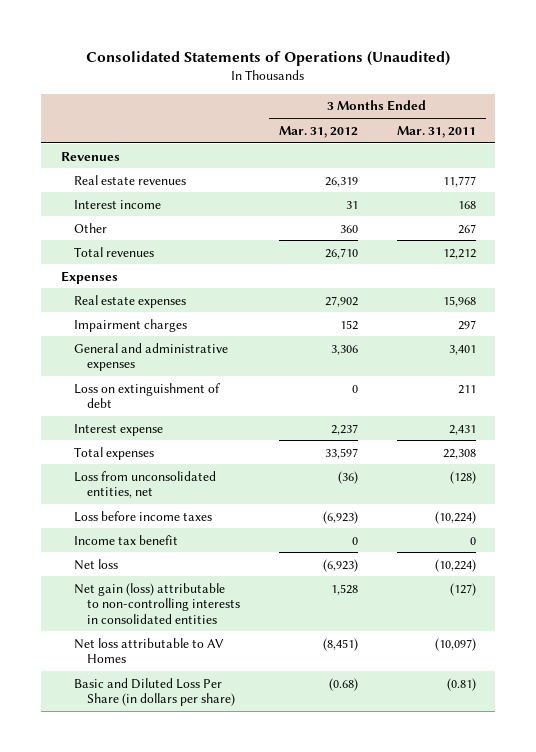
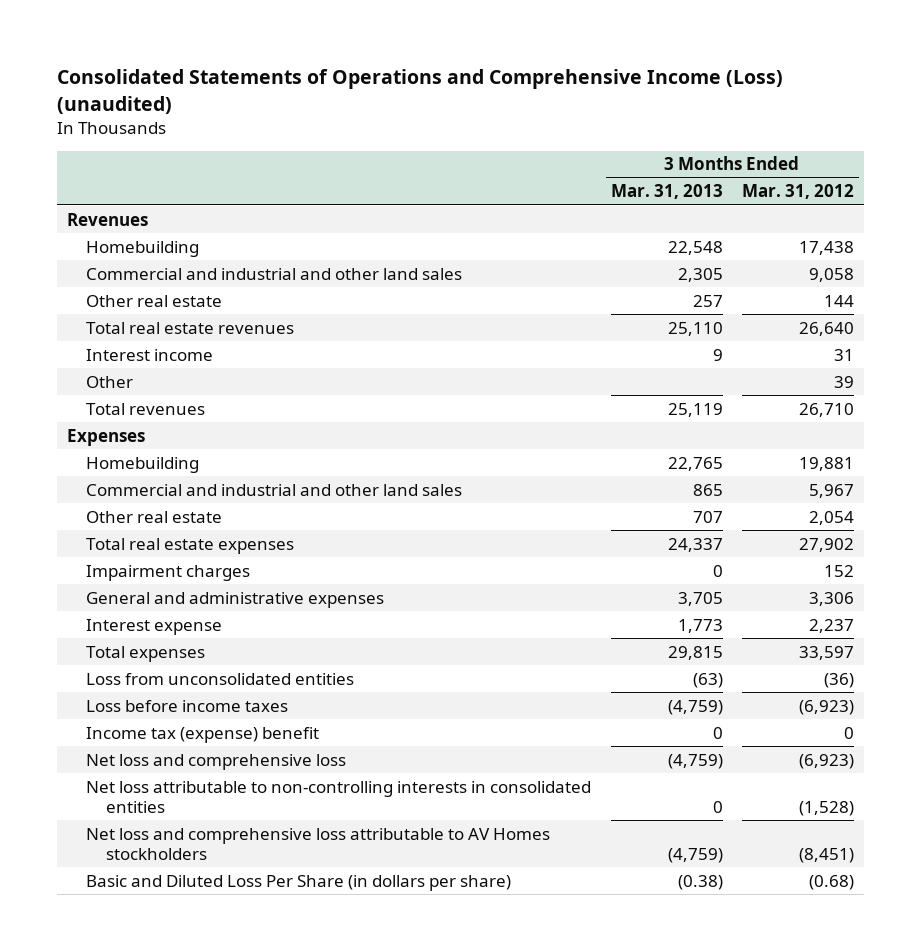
[86,51,451,67] Consolidated Statements of Operations (Unaudited) -> [57,69,784,114] Consolidated Statements of Operations and Comprehensive Income (Loss) (unaudited)
[396,125,476,138] Mar. 31, 2011 -> none
none -> [610,184,723,200] Mar. 31, 2013
none -> [86,240,200,257] Homebuilding
none -> [86,267,463,280] Commercial and industrial and other land sales
none -> [86,294,223,307] Other real estate
[73,174,186,185] Real estate revenues -> [86,321,295,334] Total real estate revenues
[325,176,359,187] 26,319 -> [799,321,855,336] 26,640
[340,224,359,233] 360 -> [834,375,855,388] 39
none -> [86,456,200,473] Homebuilding
none -> [86,483,463,496] Commercial and industrial and other land sales
none -> [86,510,223,523] Other real estate
[73,294,186,308] Real estate expenses -> [86,537,295,554] Total real estate expenses
[73,382,220,409] Loss on extinguishment of debt -> none
[73,470,216,499] Loss from unconsolidated entities, net -> [86,672,355,685] Loss from unconsolidated entities
[73,534,178,545] Income tax benefit -> [86,726,320,743] Income tax (expense) benefit
[73,558,118,570] Net loss -> [86,753,347,770] Net loss and comprehensive loss
[73,582,241,624] Net gain (loss) attributable to non-controlling interests in consolidated entities -> [86,780,592,813] Net loss attributable to non-controlling interests in consolidated entities
[331,583,359,595] 1,528 -> [799,800,855,816] (1,528)
[73,637,224,664] Net loss attributable to AV Homes -> [86,827,551,860] Net loss and comprehensive loss attributable to AV Homes stockholders

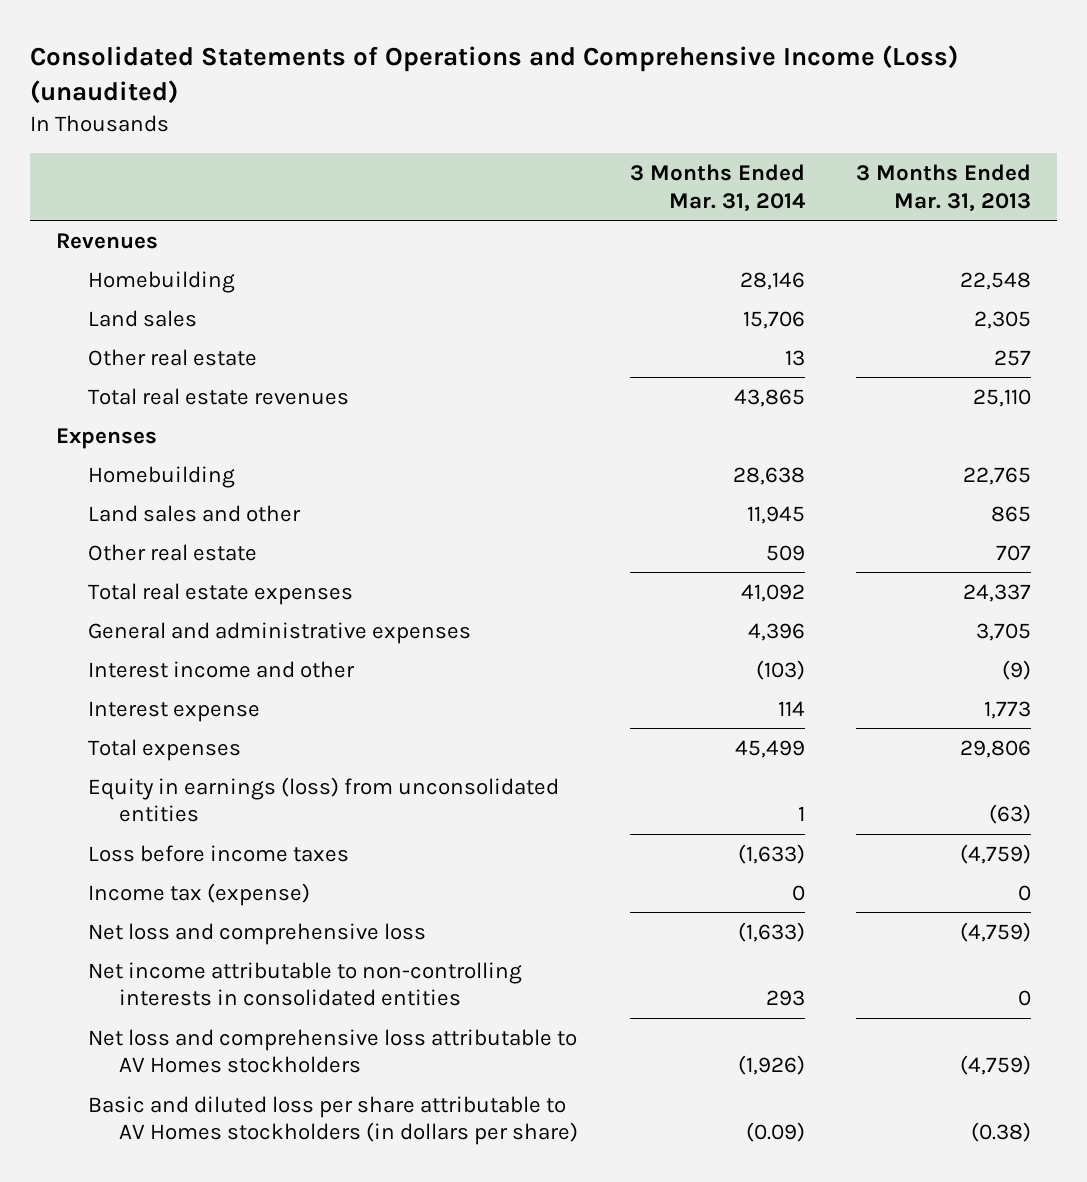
[742,184,855,200] Mar. 31, 2012 -> none
none -> [629,164,806,212] 3 Months Ended Mar. 31, 2014
[86,267,463,280] Commercial and industrial and other land sales -> [87,309,197,327] Land sales
[86,348,214,361] Interest income -> none
[86,375,134,388] Other -> none
[86,402,206,415] Total revenues -> none
[86,483,463,496] Commercial and industrial and other land sales -> [87,504,301,522] Land sales and other
[86,564,251,581] Impairment charges -> none
none -> [87,660,355,678] Interest income and other
[667,645,723,660] 29,815 -> [960,739,1032,758] 29,806
[86,672,355,685] Loss from unconsolidated entities -> [87,776,559,823] Equity in earnings (loss) from unconsolidated entities
[86,726,320,743] Income tax (expense) benefit -> [87,882,310,906] Income tax (expense)
[86,780,592,813] Net loss attributable to non-controlling interests in consolidated entities -> [87,961,522,1007] Net income attributable to non-controlling interests in consolidated entities
[86,874,512,891] Basic and Diluted Loss Per Share (in dollars per share) -> [87,1095,579,1146] Basic and diluted loss per share attributable to AV Homes stockholders (in dollars per share)

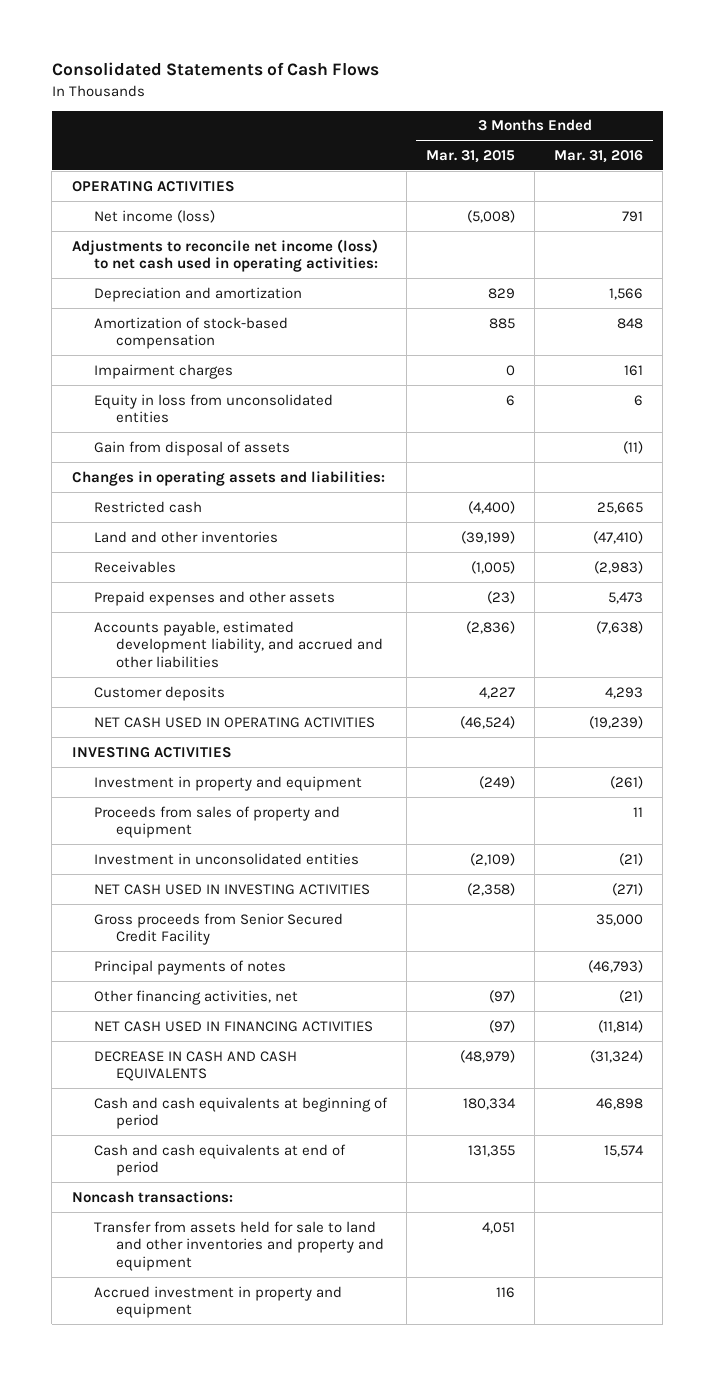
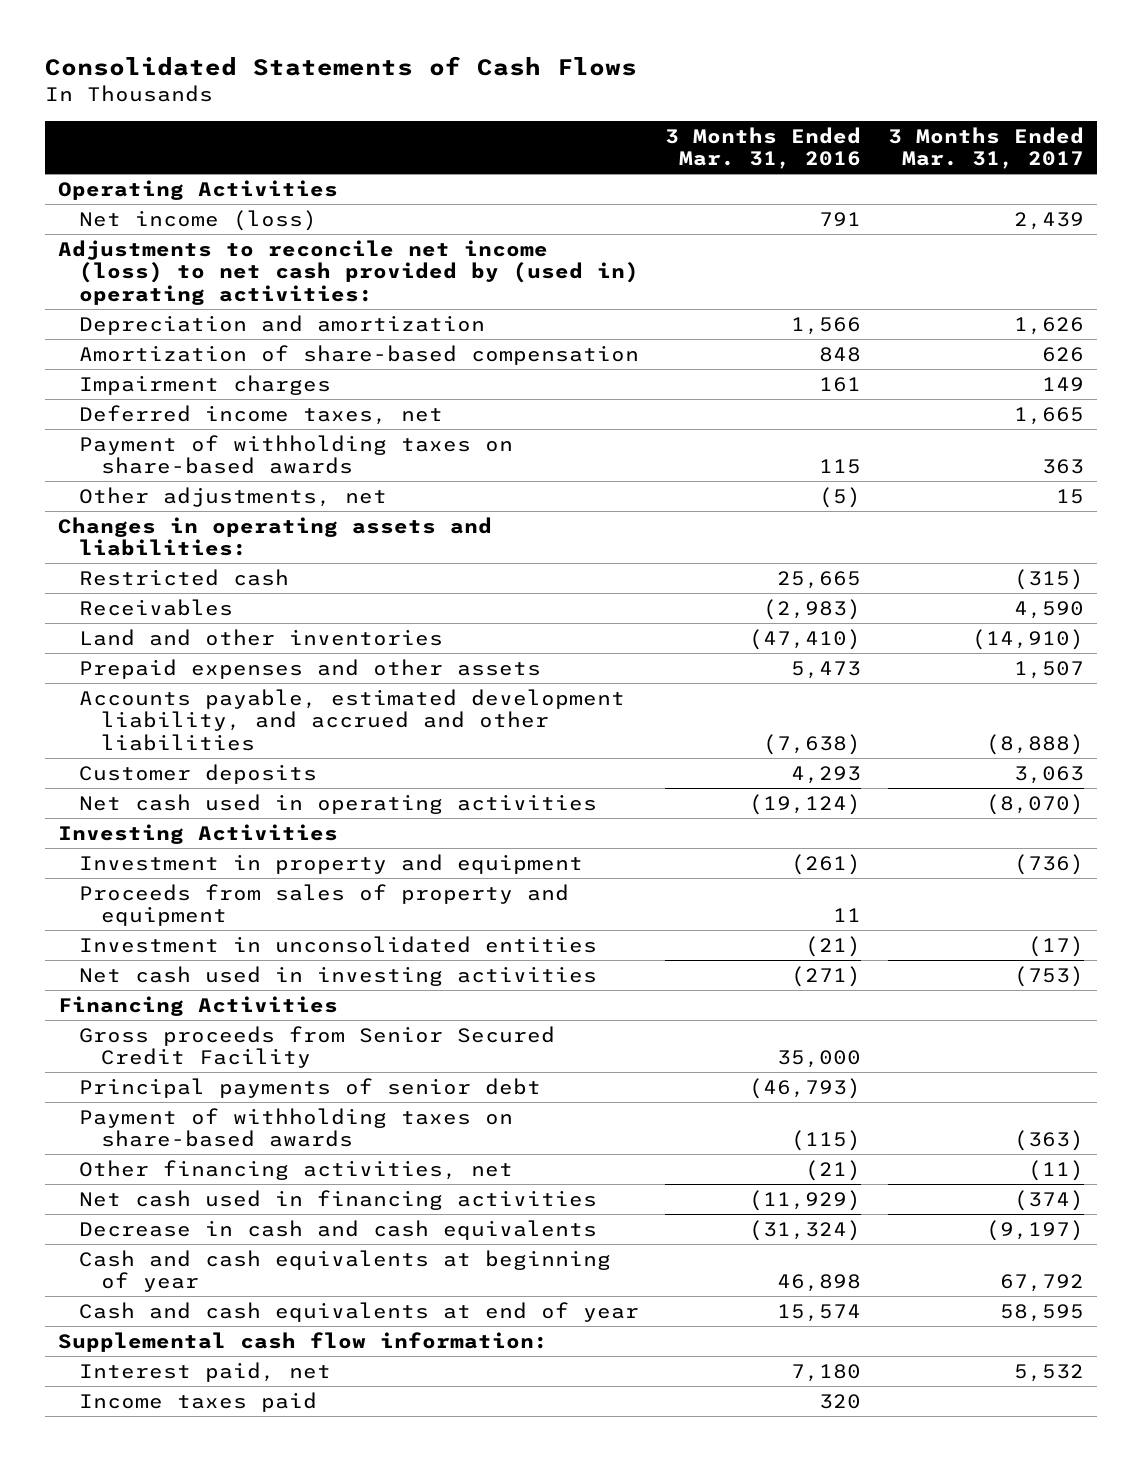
[426,149,516,163] Mar. 31, 2015 -> none
none -> [887,126,1084,170] 3 Months Ended Mar. 31, 2017
[71,180,235,192] OPERATING ACTIVITIES -> [57,179,338,200] Operating Activities
[71,238,378,273] Adjustments to reconcile net income (loss) to net cash used in operating activities: -> [57,239,640,305] Adjustments to reconcile net income (loss) to net cash provided by (used in) operating activities:
[93,316,288,350] Amortization of stock-based compensation -> [79,344,640,365] Amortization of share-based compensation
[93,393,333,424] Equity in loss from unconsolidated entities -> none
[93,440,290,456] Gain from disposal of assets -> none
none -> [79,404,444,425] Deferred income taxes, net
none -> [79,434,514,475] Payment of withholding taxes on share-based awards
none -> [79,486,388,507] Other adjustments, net
[93,530,278,543] Land and other inventories -> [79,628,444,646] Land and other inventories
[93,716,375,728] NET CASH USED IN OPERATING ACTIVITIES -> [79,793,598,814] Net cash used in operating activities
[589,715,644,729] (19,239) -> [749,793,862,815] (19,124)
[71,746,232,758] INVESTING ACTIVITIES -> [57,823,338,844] Investing Activities
[93,883,370,895] NET CASH USED IN INVESTING ACTIVITIES -> [79,965,598,986] Net cash used in investing activities
none -> [57,995,338,1016] Financing Activities
[93,959,286,975] Principal payments of notes -> [79,1077,542,1098] Principal payments of senior debt
none -> [79,1107,514,1148] Payment of withholding taxes on share-based awards
[71,1190,233,1203] Noncash transactions: -> none
[93,1220,384,1271] Transfer from assets held for sale to land and other inventories and property and equipment -> none
[93,1285,342,1319] Accrued investment in property and equipment -> none
[93,1020,373,1032] NET CASH USED IN FINANCING ACTIVITIES -> [79,1189,598,1210] Net cash used in financing activities
[598,1019,644,1033] (11,814) -> [749,1189,862,1211] (11,929)
[93,1050,297,1082] DECREASE IN CASH AND CASH EQUIVALENTS -> [79,1219,598,1240] Decrease in cash and cash equivalents
[93,1096,388,1130] Cash and cash equivalents at beginning of period -> [79,1249,612,1293] Cash and cash equivalents at beginning of year
[93,1143,346,1177] Cash and cash equivalents at end of period -> [79,1301,640,1322] Cash and cash equivalents at end of year
none -> [57,1331,548,1352] Supplemental cash flow information:
none -> [79,1361,332,1382] Interest paid, net
none -> [79,1391,318,1412] Income taxes paid

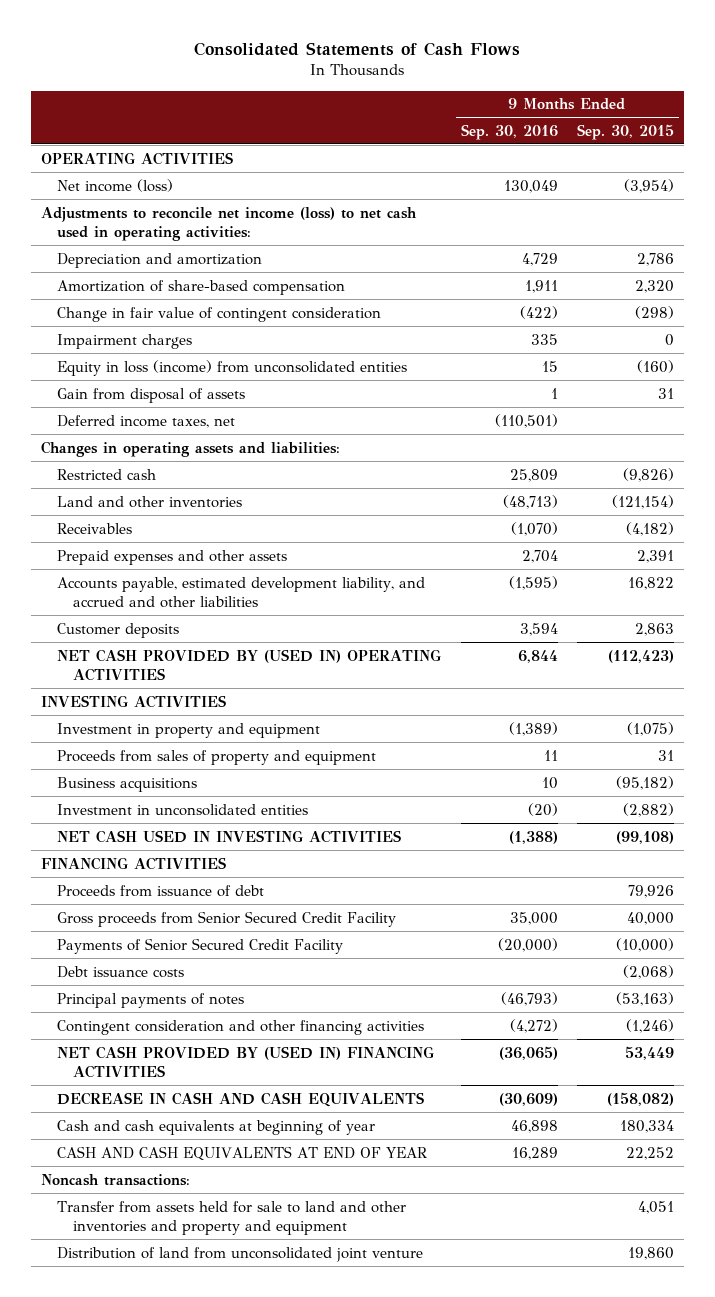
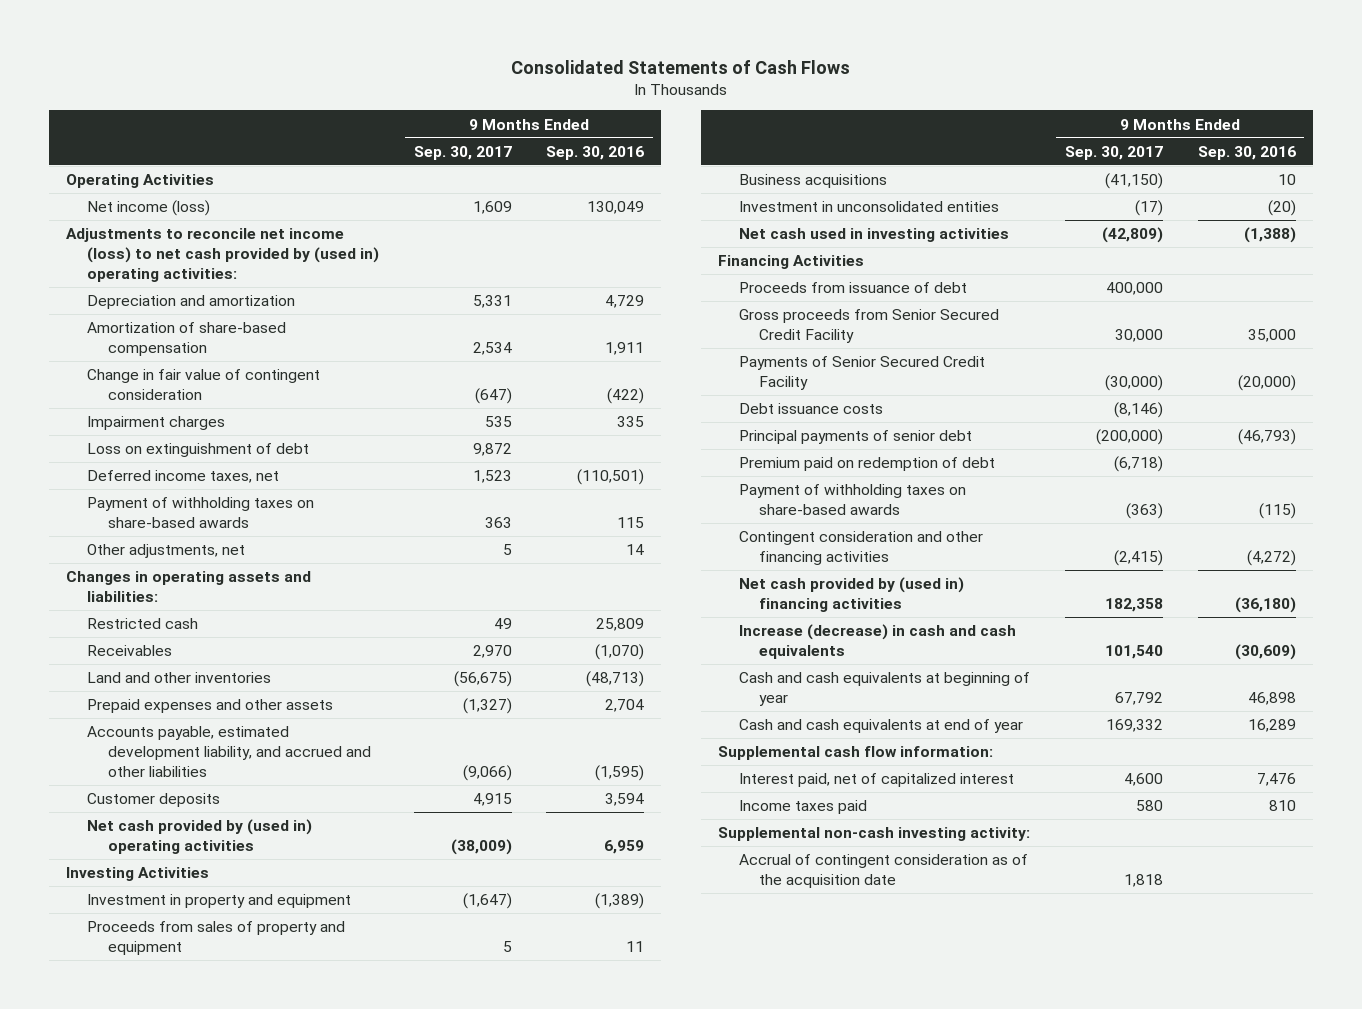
[577,123,675,140] Sep. 30, 2015 -> none
none -> [413,145,512,160] Sep. 30, 2017
[40,151,233,165] OPERATING ACTIVITIES -> [66,174,215,189] Operating Activities
[40,206,417,242] Adjustments to reconcile net income (loss) to net cash used in operating activities: -> [66,228,380,282] Adjustments to reconcile net income (loss) to net cash provided by (used in) operating activities:
[57,359,408,376] Equity in loss (income) from unconsolidated entities -> none
[57,387,246,403] Gain from disposal of assets -> none
none -> [87,443,310,458] Loss on extinguishment of debt
none -> [87,497,315,528] Payment of withholding taxes on share-based awards
none -> [87,544,246,559] Other adjustments, net
[57,495,243,508] Land and other inventories -> [87,672,272,684] Land and other inventories
[57,648,442,682] NET CASH PROVIDED BY (USED IN) OPERATING ACTIVITIES -> [87,819,313,854] Net cash provided by (used in) operating activities
[517,649,558,663] 6,844 -> [604,839,645,854] 6,959
[40,694,226,708] INVESTING ACTIVITIES -> [66,867,210,882] Investing Activities
[57,829,402,843] NET CASH USED IN INVESTING ACTIVITIES -> [738,228,1009,243] Net cash used in investing activities
[40,856,226,870] FINANCING ACTIVITIES -> [717,255,864,270] Financing Activities
[57,992,245,1008] Principal payments of notes -> [738,430,972,445] Principal payments of senior debt
none -> [738,457,995,472] Premium paid on redemption of debt
none -> [738,484,966,515] Payment of withholding taxes on share-based awards
[57,1045,435,1079] NET CASH PROVIDED BY (USED IN) FINANCING ACTIVITIES -> [738,577,964,612] Net cash provided by (used in) financing activities
[498,1045,558,1060] (36,065) -> [1234,596,1296,613] (36,180)
[57,1091,425,1107] DECREASE IN CASH AND CASH EQUIVALENTS -> [738,624,1016,659] Increase (decrease) in cash and cash equivalents
[57,1200,407,1236] Transfer from assets held for sale to land and other inventories and property and equipment -> none
[57,1246,424,1262] Distribution of land from unconsolidated joint venture -> none
[57,1145,428,1161] CASH AND CASH EQUIVALENTS AT END OF YEAR -> [738,719,1023,734] Cash and cash equivalents at end of year
none -> [717,746,993,761] Supplemental cash flow information:
none -> [738,773,1014,788] Interest paid, net of capitalized interest
none -> [738,800,867,815] Income taxes paid
[40,1173,190,1186] Noncash transactions: -> [717,827,1030,842] Supplemental non-cash investing activity:
none -> [738,854,1028,888] Accrual of contingent consideration as of the acquisition date

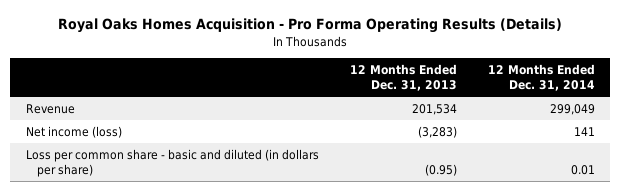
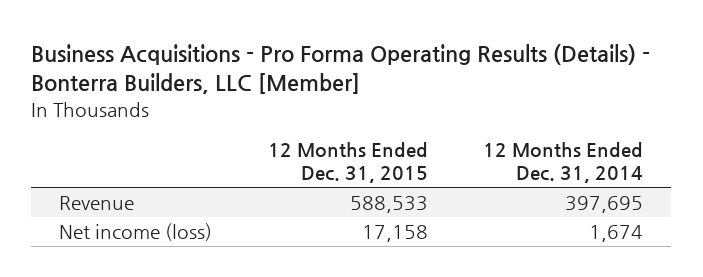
[58,18,563,34] Royal Oaks Homes Acquisition - Pro Forma Operating Results (Details) -> [31,43,651,95] Business Acquisitions - Pro Forma Operating Results (Details) - Bonterra Builders, LLC [Member]
[349,64,457,92] 12 Months Ended Dec. 31, 2013 -> none
none -> [267,142,428,184] 12 Months Ended Dec. 31, 2015
[25,148,319,178] Loss per common share - basic and diluted (in dollars per share) -> none
[549,103,595,115] 299,049 -> [565,196,644,214] 397,695
[573,126,595,136] 141 -> [589,225,644,243] 1,674

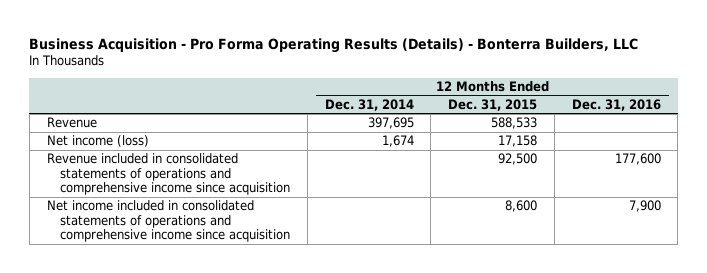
[31,43,651,95] Business Acquisitions - Pro Forma Operating Results (Details) - Bonterra Builders, LLC [Member] -> [29,37,639,53] Business Acquisition - Pro Forma Operating Results (Details) - Bonterra Builders, LLC
none -> [571,98,661,111] Dec. 31, 2016
none -> [46,153,290,196] Revenue included in consolidated statements of operations and comprehensive income since acquisition
none -> [46,200,290,243] Net income included in consolidated statements of operations and comprehensive income since acquisition

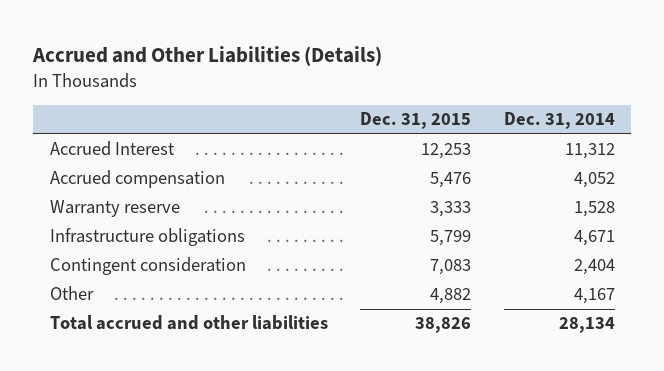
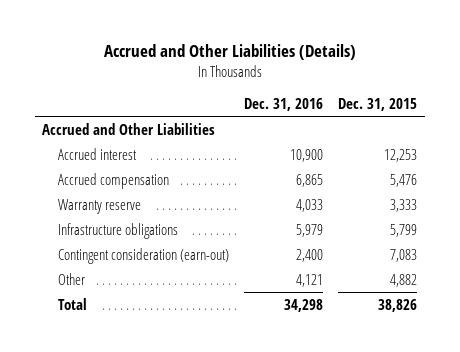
[503,112,615,130] Dec. 31, 2014 -> none
none -> [244,97,324,111] Dec. 31, 2016
none -> [42,122,216,135] Accrued and Other Liabilities
[49,141,175,157] Accrued Interest -> [58,147,138,160] Accrued interest
[49,257,246,276] Contingent consideration -> [58,247,230,264] Contingent consideration (earn-out)
[49,315,328,331] Total accrued and other liabilities -> [58,297,88,310] Total

